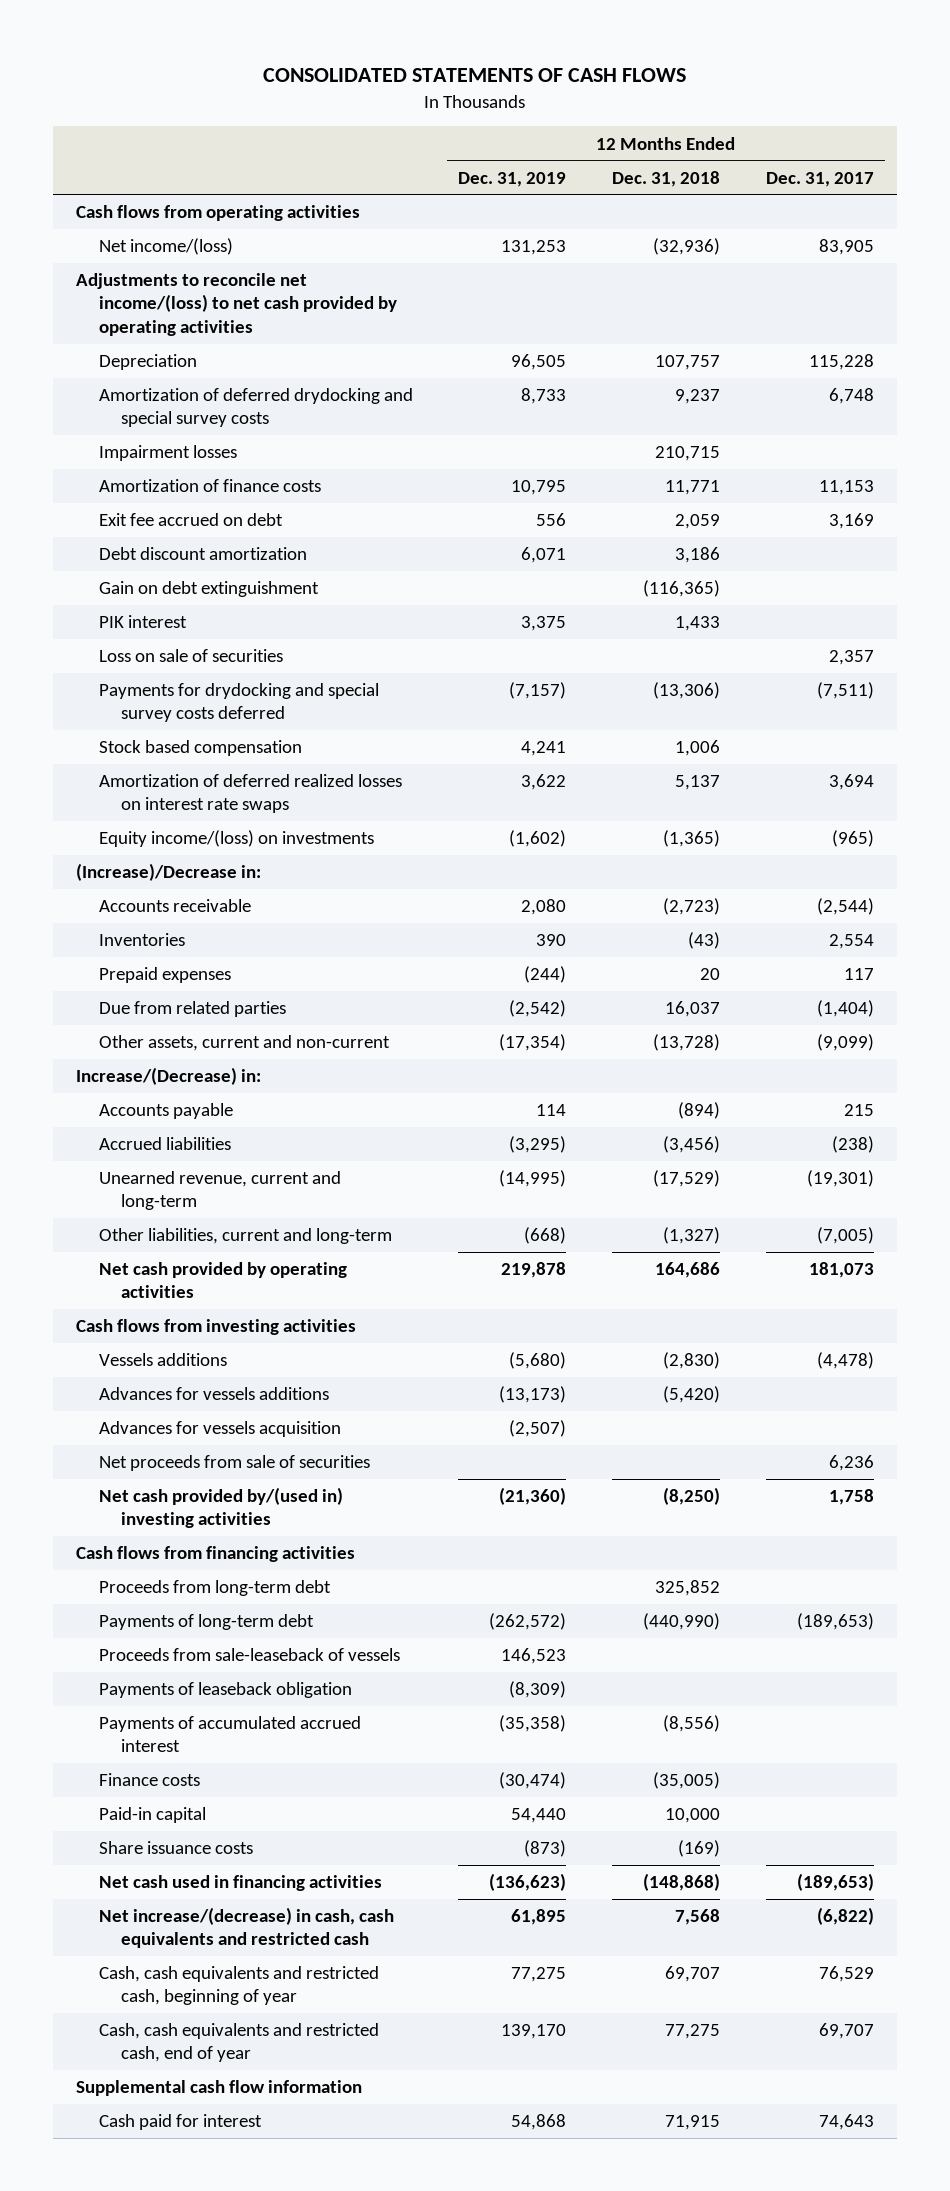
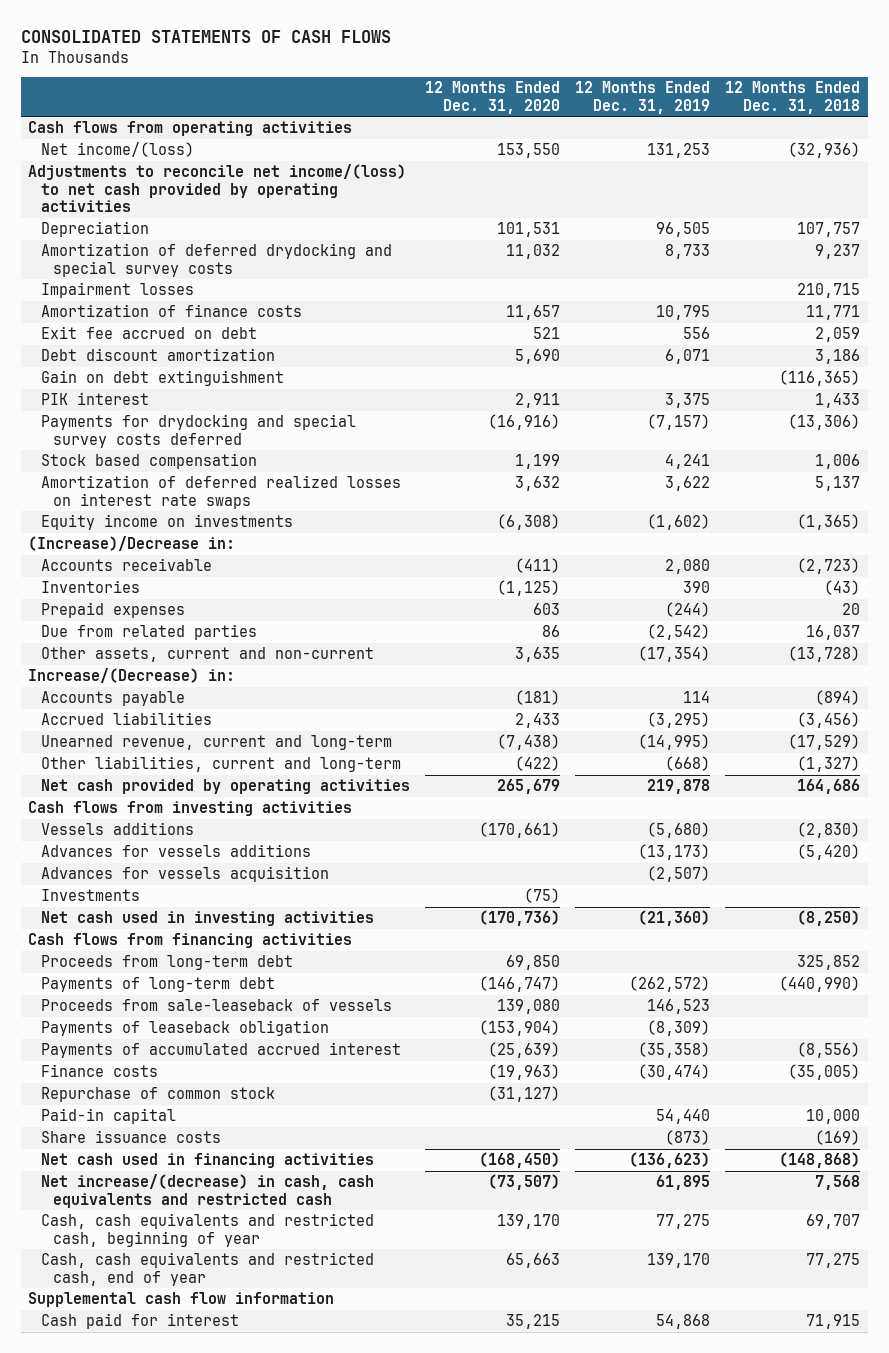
[765,171,874,187] Dec. 31, 2017 -> none
none -> [424,81,560,114] 12 Months Ended Dec. 31, 2020
[98,649,283,663] Loss on sale of securities -> none
[98,830,374,848] Equity income/(loss) on investments -> [40,514,293,531] Equity income on investments
[98,1455,370,1472] Net proceeds from sale of securities -> none
none -> [40,889,140,902] Investments
[98,1487,343,1529] Net cash provided by/(used in) investing activities -> [40,911,374,927] Net cash used in investing activities
none -> [40,1087,275,1103] Repurchase of common stock

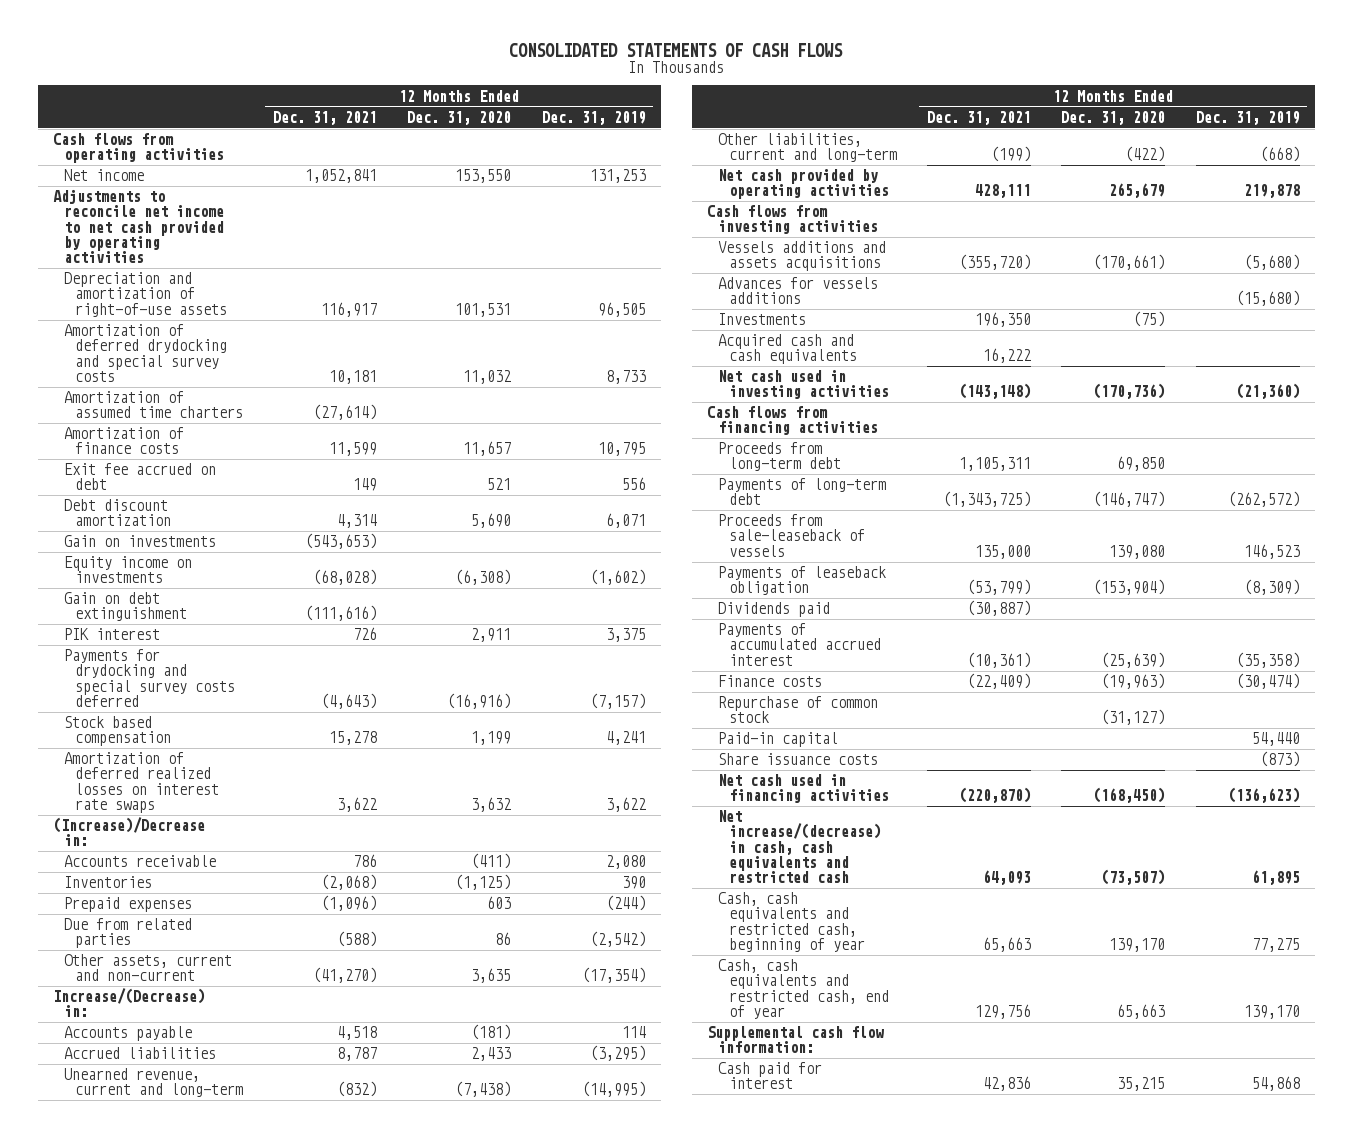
[725,81,861,114] 12 Months Ended Dec. 31, 2018 -> none
none -> [272,110,377,125] Dec. 31, 2021
[40,142,194,158] Net income/(loss) -> [63,169,144,182] Net income
[28,164,407,213] Adjustments to reconcile net income/(loss) to net cash provided by operating activities -> [52,189,224,264] Adjustments to reconcile net income to net cash provided by operating activities
[40,221,149,238] Depreciation -> [63,272,227,317] Depreciation and amortization of right-of-use assets
[40,282,194,299] Impairment losses -> none
none -> [63,391,243,419] Amortization of assumed time charters
none -> [63,535,216,548] Gain on investments
[40,514,293,531] Equity income on investments -> [63,556,192,584] Equity income on investments
[40,866,329,883] Advances for vessels acquisition -> none
[40,822,194,836] Vessels additions -> [717,241,886,272] Vessels additions and assets acquisitions
[638,844,711,861] (13,173) -> [1235,290,1300,307] (15,680)
none -> [717,334,857,365] Acquired cash and cash equivalents
none -> [717,602,830,618] Dividends paid
[28,1292,335,1308] Supplemental cash flow information -> [706,1026,884,1054] Supplemental cash flow information:

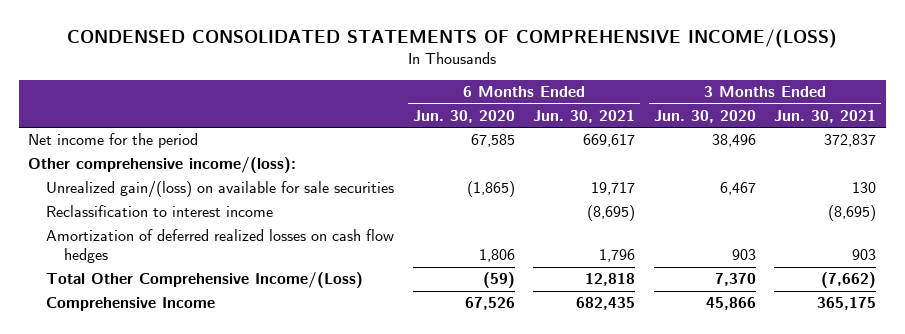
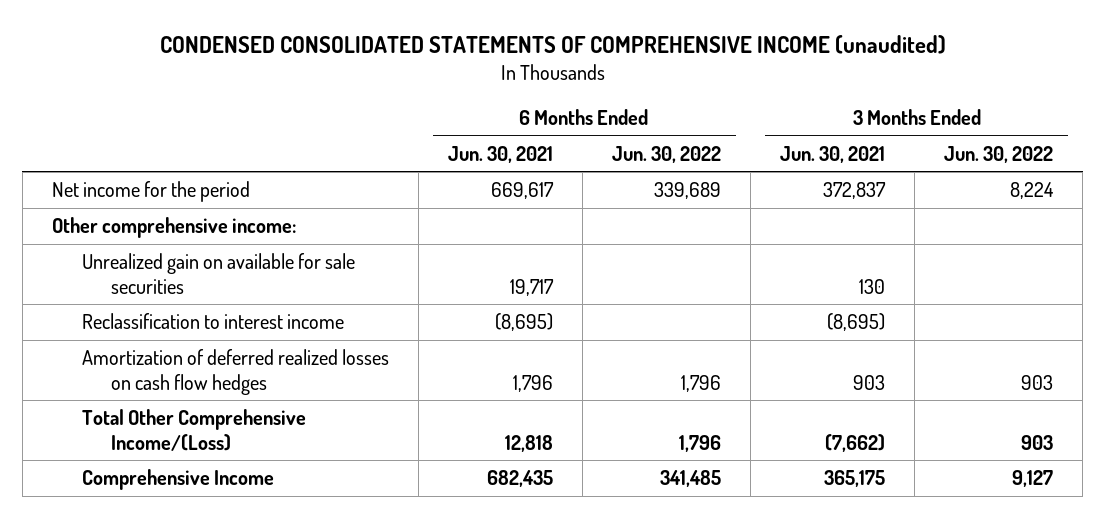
[67,29,838,49] CONDENSED CONSOLIDATED STATEMENTS OF COMPREHENSIVE INCOME/(LOSS) -> [159,35,946,55] CONDENSED CONSOLIDATED STATEMENTS OF COMPREHENSIVE INCOME (unaudited)
[412,110,515,124] Jun. 30, 2020 -> none
[653,110,756,124] Jun. 30, 2020 -> none
none -> [611,145,721,163] Jun. 30, 2022
none -> [944,145,1054,163] Jun. 30, 2022
[28,157,297,174] Other comprehensive income/(loss): -> [51,217,296,239] Other comprehensive income:
[46,181,395,199] Unrealized gain/(loss) on available for sale securities -> [81,253,355,294] Unrealized gain on available for sale securities

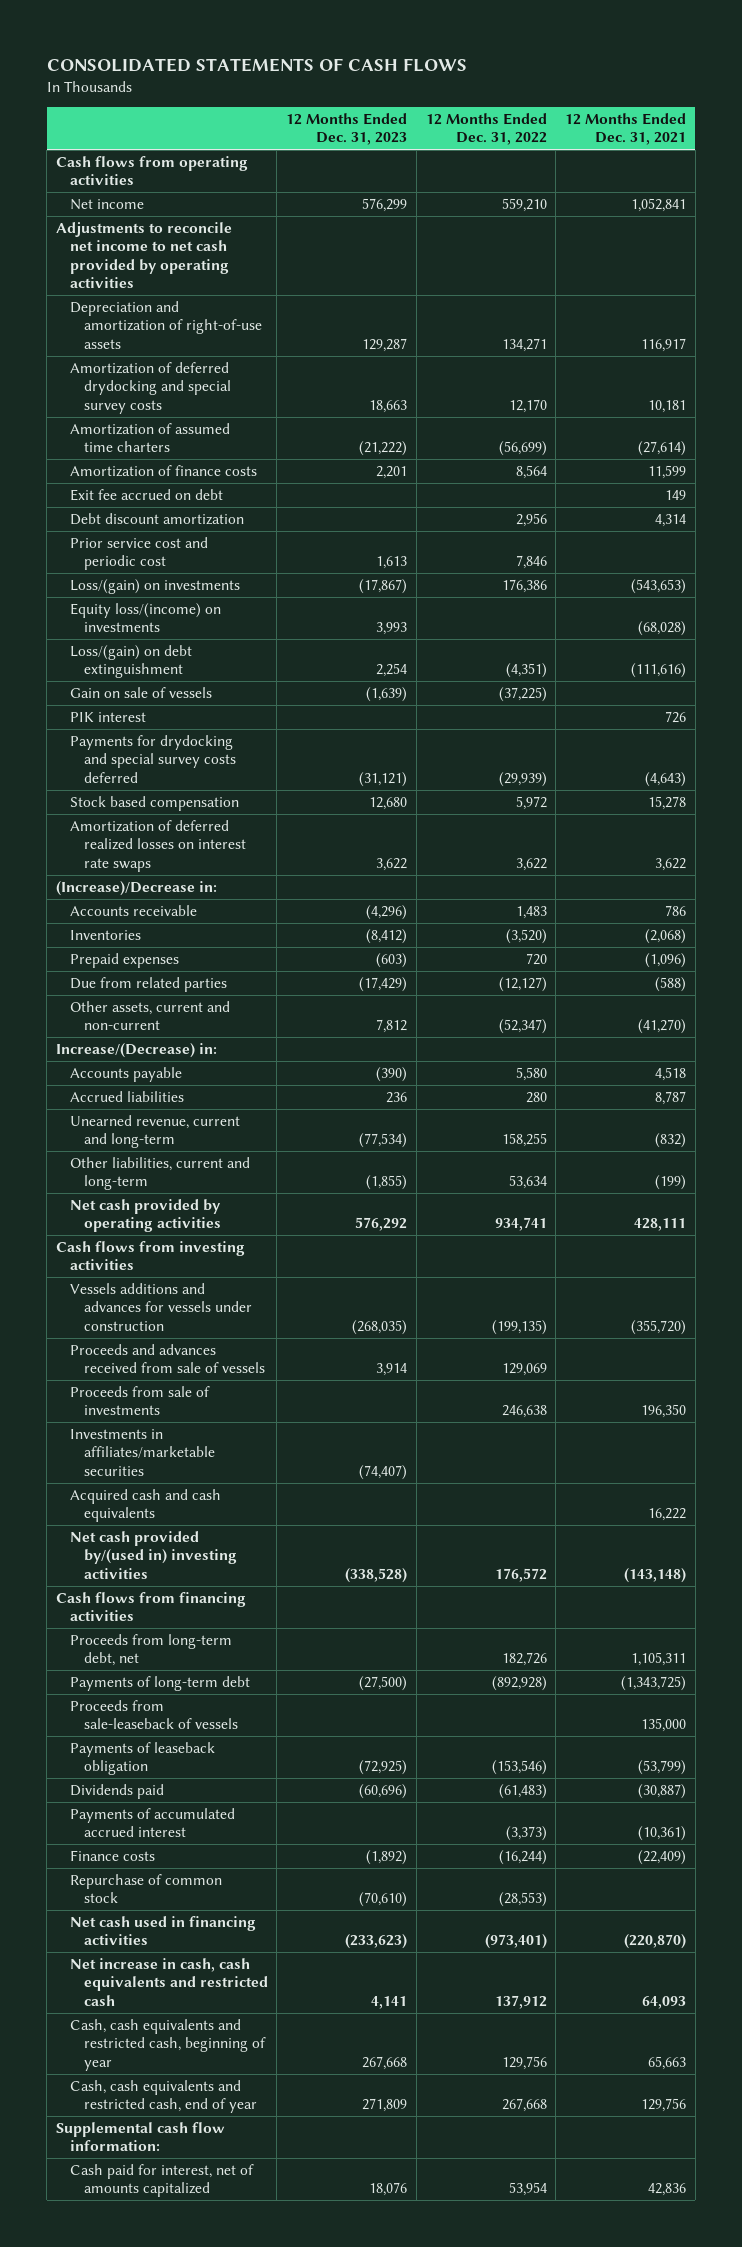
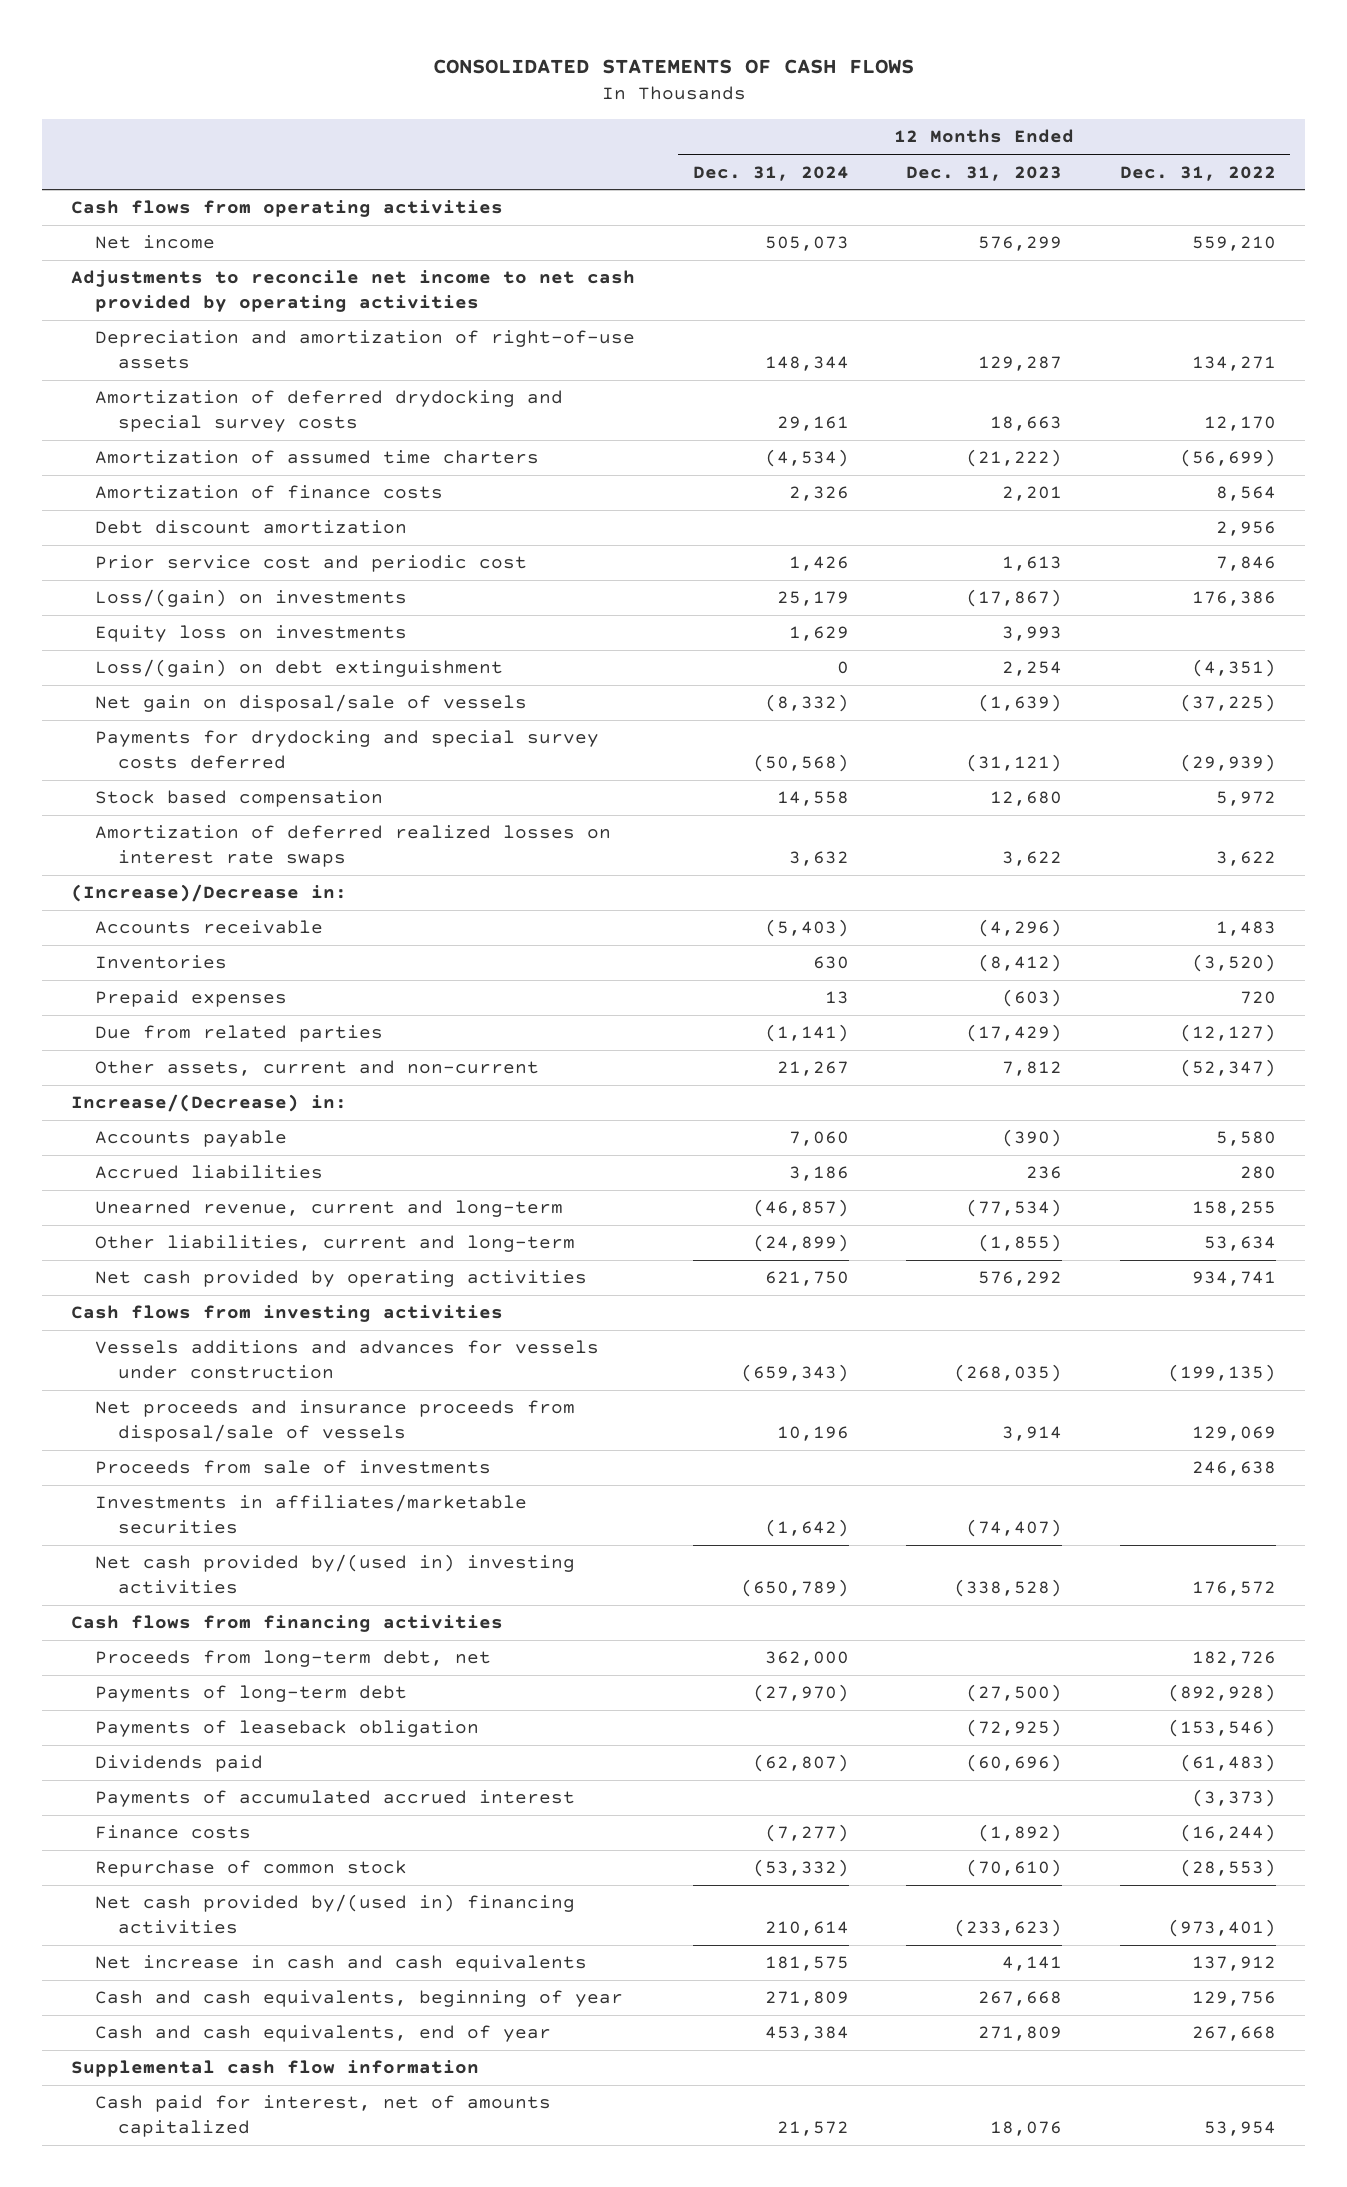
[565,113,687,146] 12 Months Ended Dec. 31, 2021 -> none
none -> [692,165,849,181] Dec. 31, 2024
[69,489,223,502] Exit fee accrued on debt -> none
[69,603,221,633] Equity loss/(income) on investments -> [94,625,407,643] Equity loss on investments
[69,712,146,723] PIK interest -> none
[69,687,212,699] Gain on sale of vessels -> [94,694,527,713] Net gain on disposal/sale of vessels
[69,1344,265,1374] Proceeds and advances received from sale of vessels -> [94,1400,575,1442] Net proceeds and insurance proceeds from disposal/sale of vessels
[69,1489,221,1523] Acquired cash and cash equivalents -> none
[69,1700,238,1730] Proceeds from sale-leaseback of vessels -> none
[69,1916,256,1946] Net cash used in financing activities -> [94,1894,575,1934] Net cash provided by/(used in) financing activities
[69,1958,268,2006] Net increase in cash, cash equivalents and restricted cash -> [94,1955,587,1973] Net increase in cash and cash equivalents
[69,2019,266,2071] Cash, cash equivalents and restricted cash, beginning of year -> [94,1990,623,2008] Cash and cash equivalents, beginning of year
[69,2080,257,2114] Cash, cash equivalents and restricted cash, end of year -> [94,2025,551,2043] Cash and cash equivalents, end of year
[55,2122,225,2152] Supplemental cash flow information: -> [71,2060,480,2078] Supplemental cash flow information

